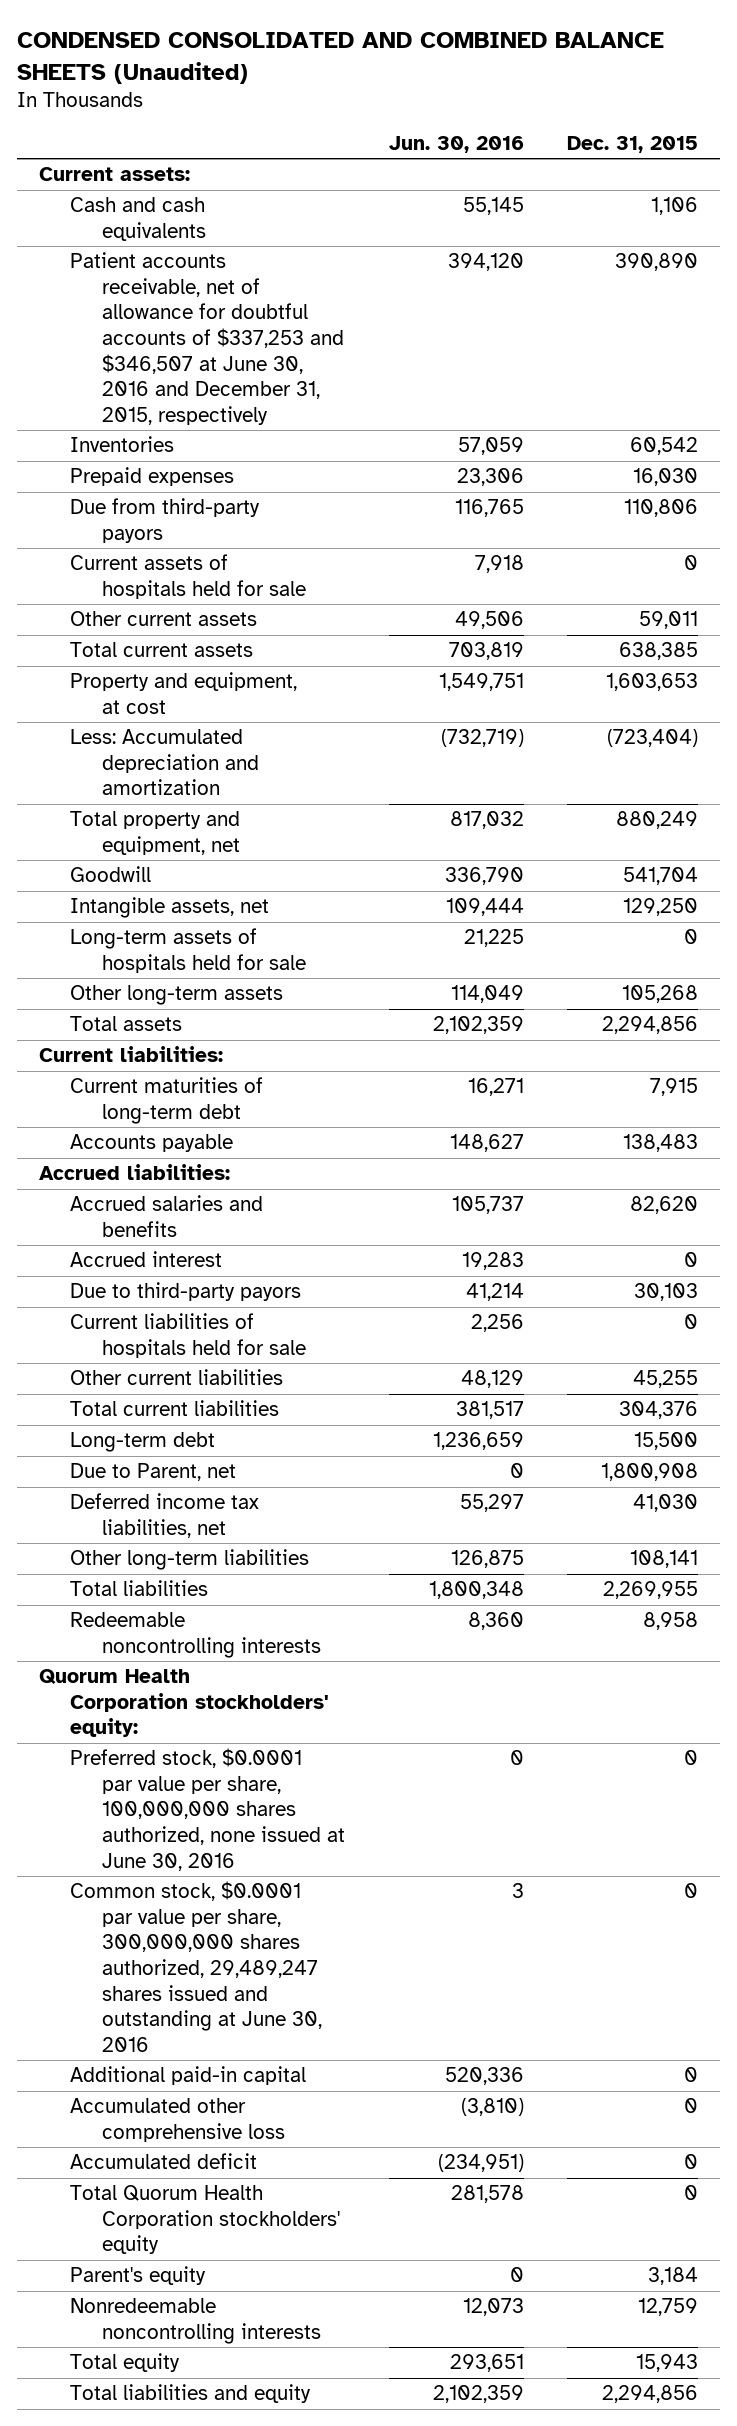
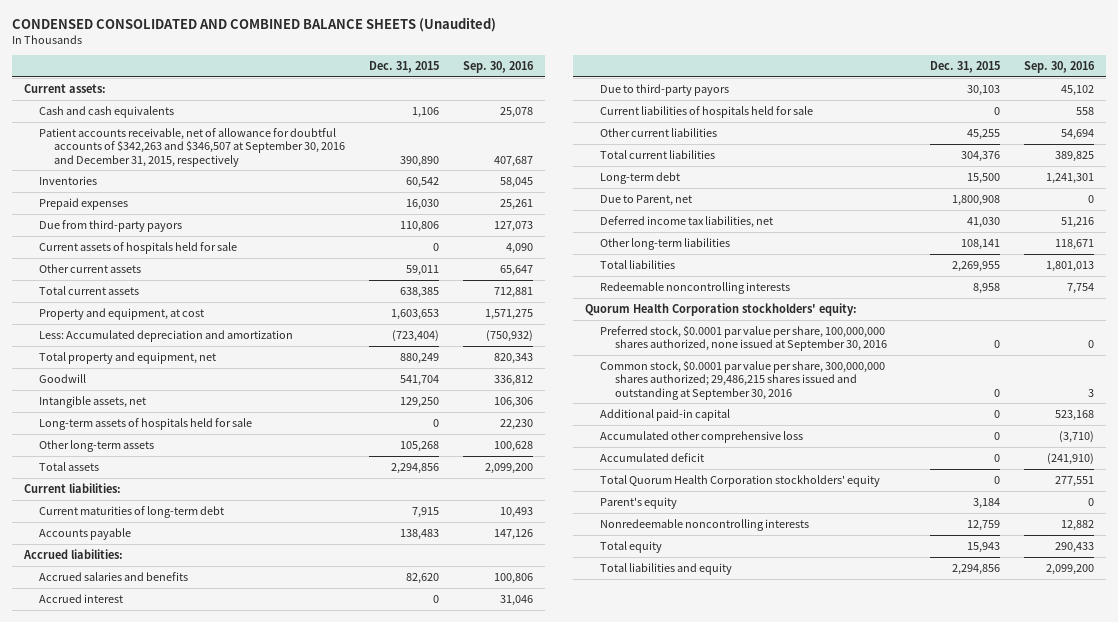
[388,135,524,153] Jun. 30, 2016 -> none
none -> [462,61,534,74] Sep. 30, 2016
[70,252,345,425] Patient accounts receivable, net of allowance for doubtful accounts of $337,253 and $346,507 at June 30, 2016 and December 31, 2015, respectively -> [38,127,346,167] Patient accounts receivable, net of allowance for doubtful accounts of $342,263 and $346,507 at September 30, 2016 and December 31, 2015, respectively
[70,1748,346,1871] Preferred stock, $0.0001 par value per share, 100,000,000 shares authorized, none issued at June 30, 2016 -> [599,324,888,352] Preferred stock, $0.0001 par value per share, 100,000,000 shares authorized, none issued at September 30, 2016
[70,1881,323,2052] Common stock, $0.0001 par value per share, 300,000,000 shares authorized, 29,489,247 shares issued and outstanding at June 30, 2016 -> [599,359,885,400] Common stock, $0.0001 par value per share, 300,000,000 shares authorized; 29,486,215 shares issued and outstanding at September 30, 2016

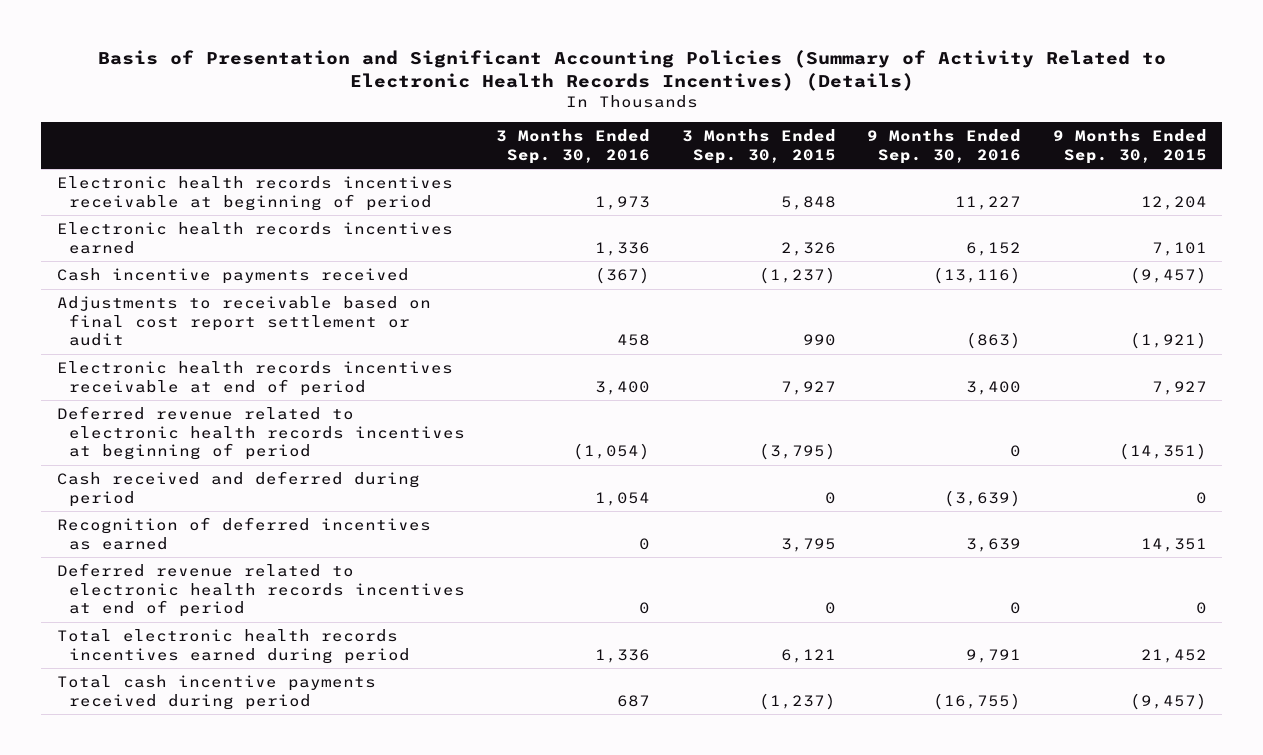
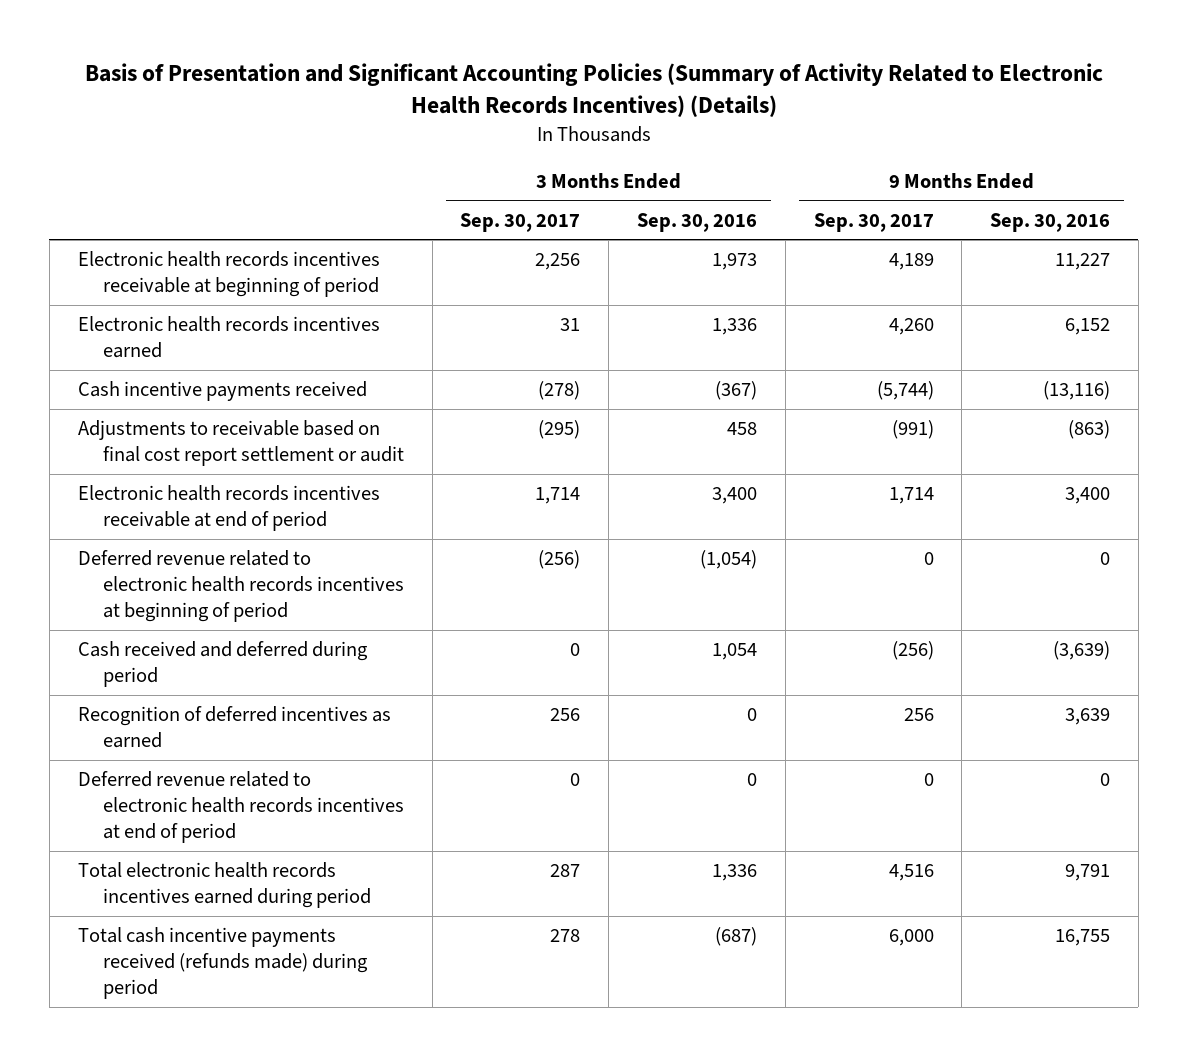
[681,129,836,164] 3 Months Ended Sep. 30, 2015 -> none
[1052,129,1207,164] 9 Months Ended Sep. 30, 2015 -> none
none -> [460,212,581,232] Sep. 30, 2017
none -> [813,212,934,232] Sep. 30, 2017
[56,675,376,710] Total cash incentive payments received during period -> [77,927,368,1000] Total cash incentive payments received (refunds made) during period
[617,694,651,707] 687 -> [715,927,758,947] (687)
[933,692,1022,710] (16,755) -> [1055,929,1111,947] 16,755

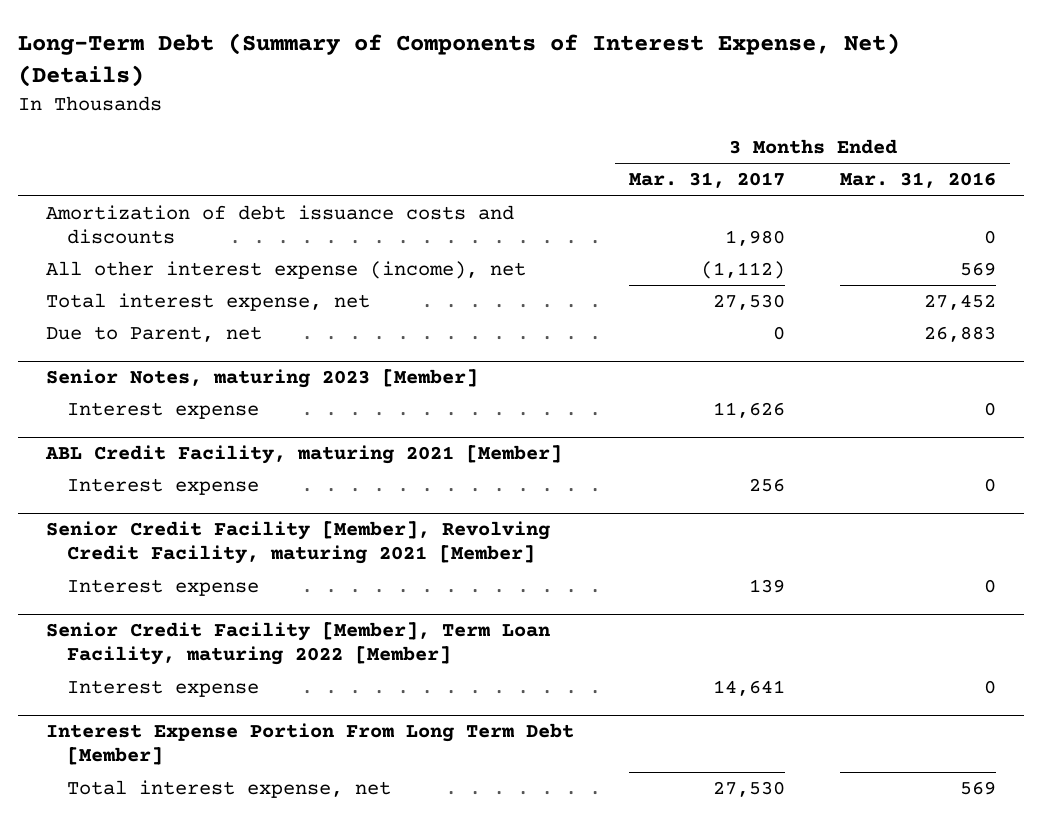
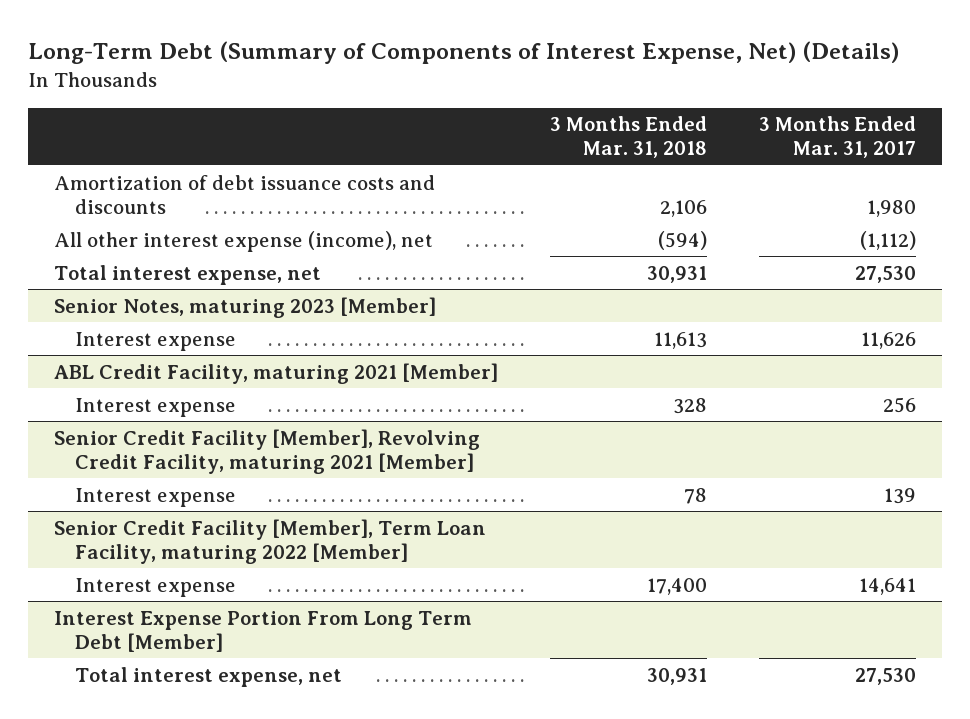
[840,172,997,189] Mar. 31, 2016 -> none
none -> [549,116,707,159] 3 Months Ended Mar. 31, 2018
[45,326,262,343] Due to Parent, net -> none

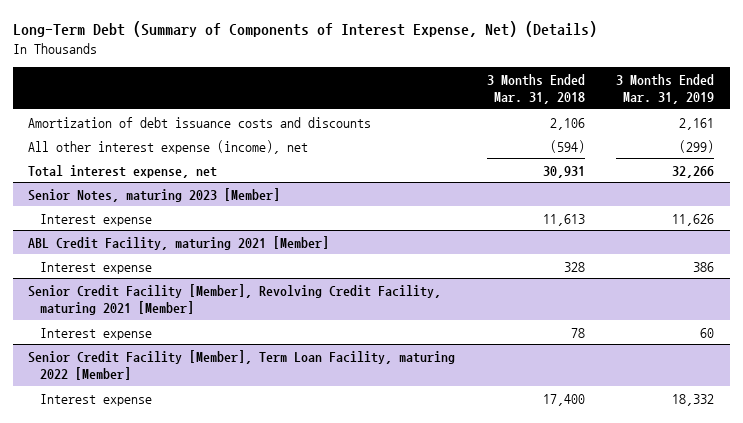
[759,116,917,159] 3 Months Ended Mar. 31, 2017 -> none
none -> [616,73,715,105] 3 Months Ended Mar. 31, 2019
[53,610,472,652] Interest Expense Portion From Long Term Debt [Member] -> none
[74,666,342,687] Total interest expense, net -> none

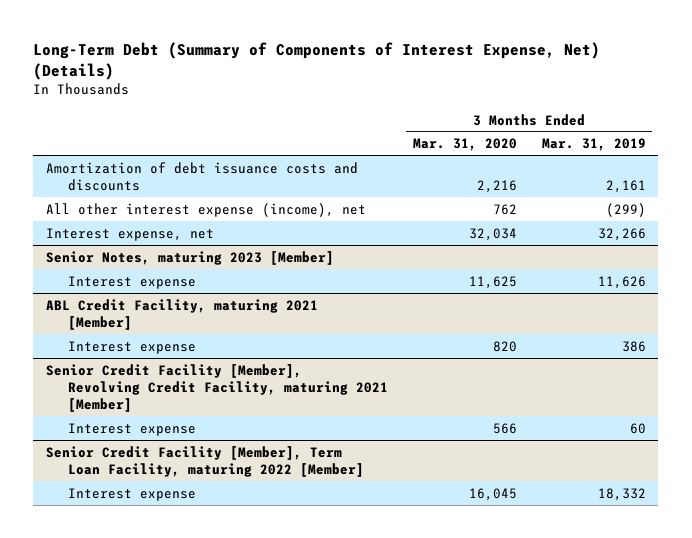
[486,73,585,105] 3 Months Ended Mar. 31, 2018 -> none
none -> [412,138,517,152] Mar. 31, 2020
[28,164,218,178] Total interest expense, net -> [45,227,214,241] Interest expense, net

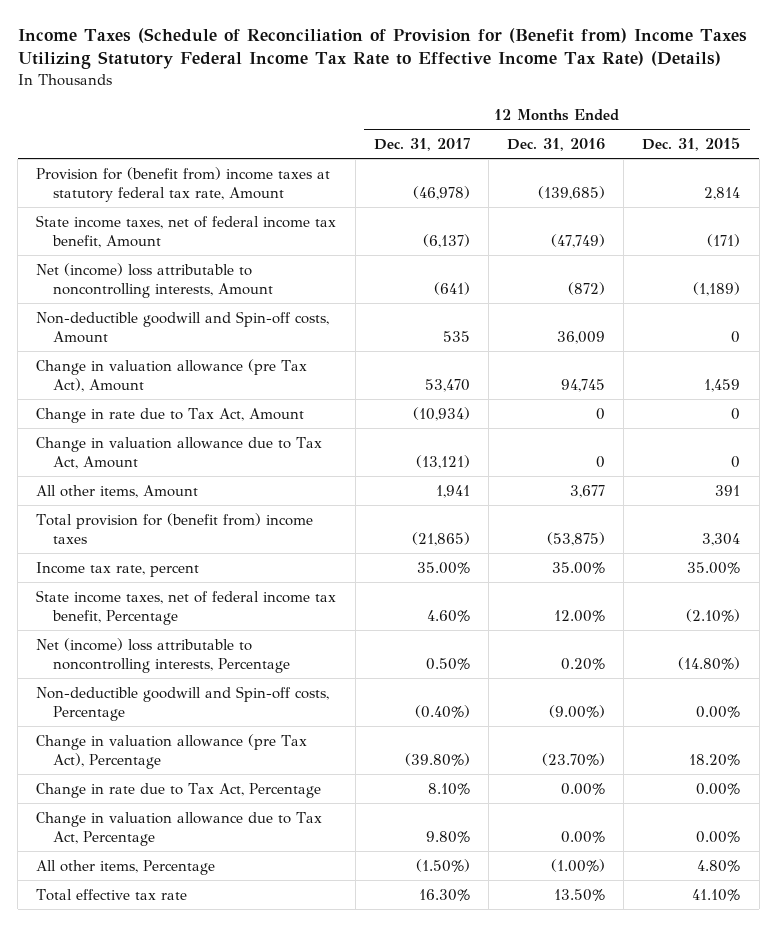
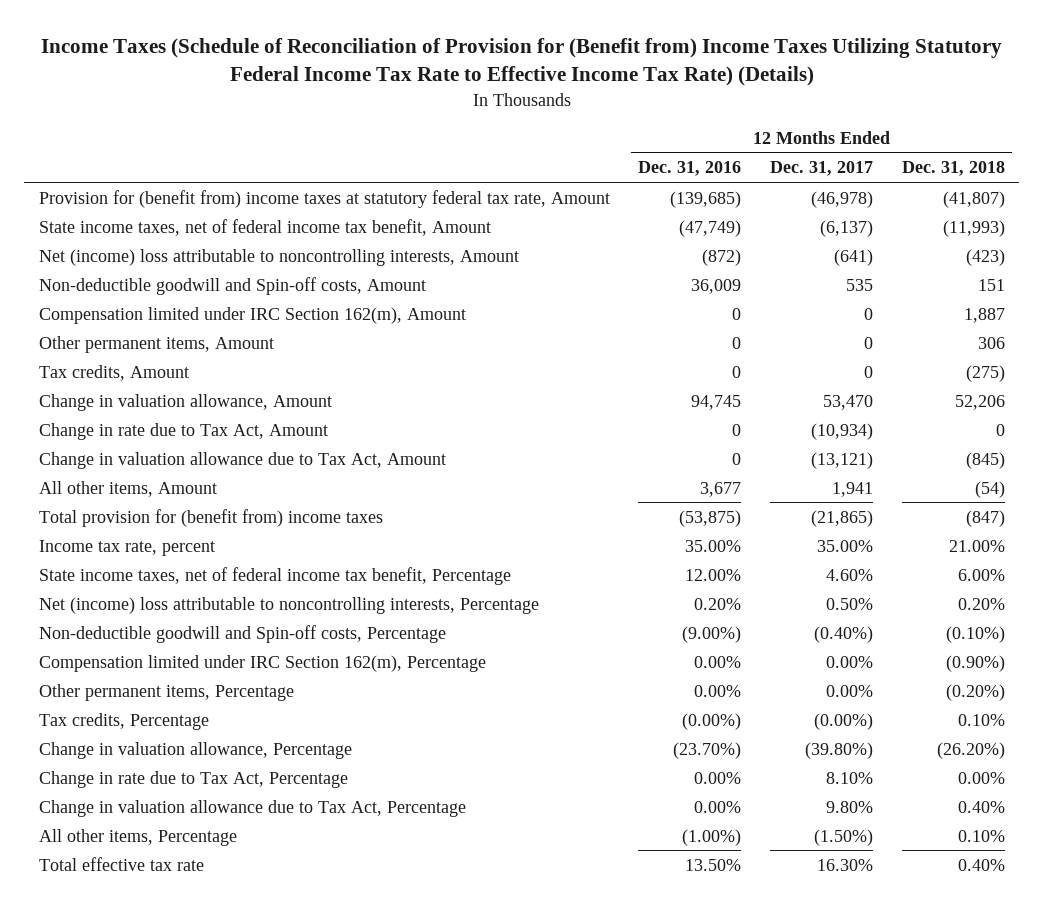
[642,136,741,151] Dec. 31, 2015 -> none
none -> [901,161,1005,177] Dec. 31, 2018
none -> [38,306,466,324] Compensation limited under IRC Section 162(m), Amount
none -> [38,335,274,353] Other permanent items, Amount
none -> [38,364,189,381] Tax credits, Amount
[36,358,308,393] Change in valuation allowance (pre Tax Act), Amount -> [38,393,332,411] Change in valuation allowance, Amount
none -> [38,654,486,672] Compensation limited under IRC Section 162(m), Percentage
none -> [38,683,294,701] Other permanent items, Percentage
none -> [38,712,209,730] Tax credits, Percentage
[36,733,308,770] Change in valuation allowance (pre Tax Act), Percentage -> [38,741,352,759] Change in valuation allowance, Percentage

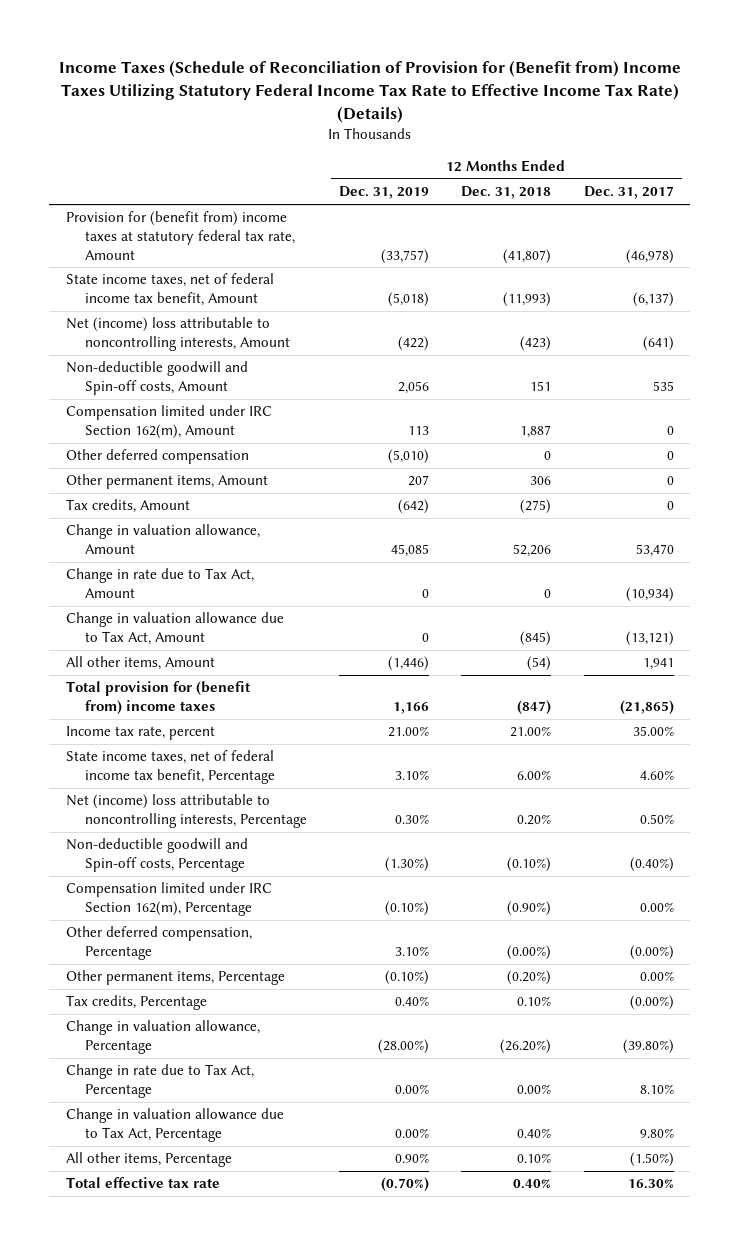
[638,161,742,177] Dec. 31, 2016 -> none
none -> [338,186,429,200] Dec. 31, 2019
none -> [65,449,249,465] Other deferred compensation
none -> [65,926,252,961] Other deferred compensation, Percentage

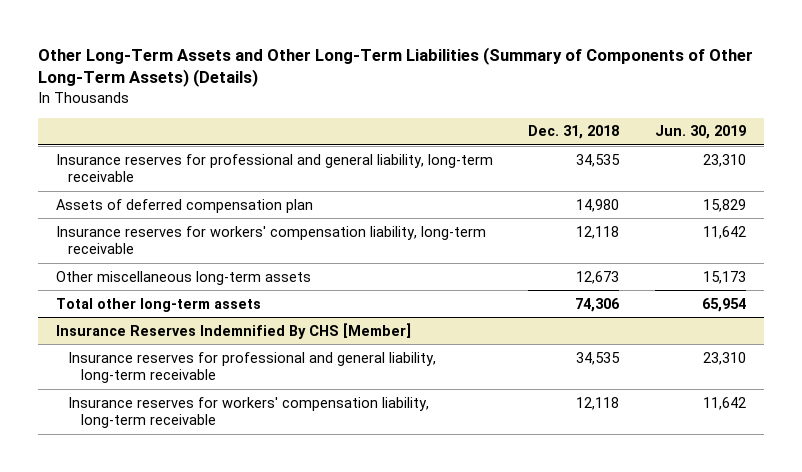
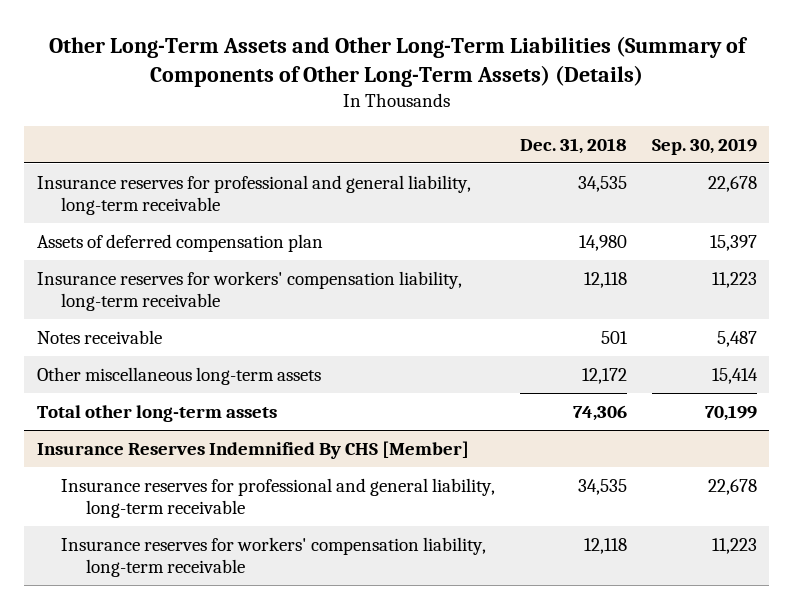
[654,125,746,140] Jun. 30, 2019 -> none
none -> [651,137,757,155] Sep. 30, 2019
none -> [36,329,162,344] Notes receivable
[576,270,620,284] 12,673 -> [582,367,628,384] 12,172

